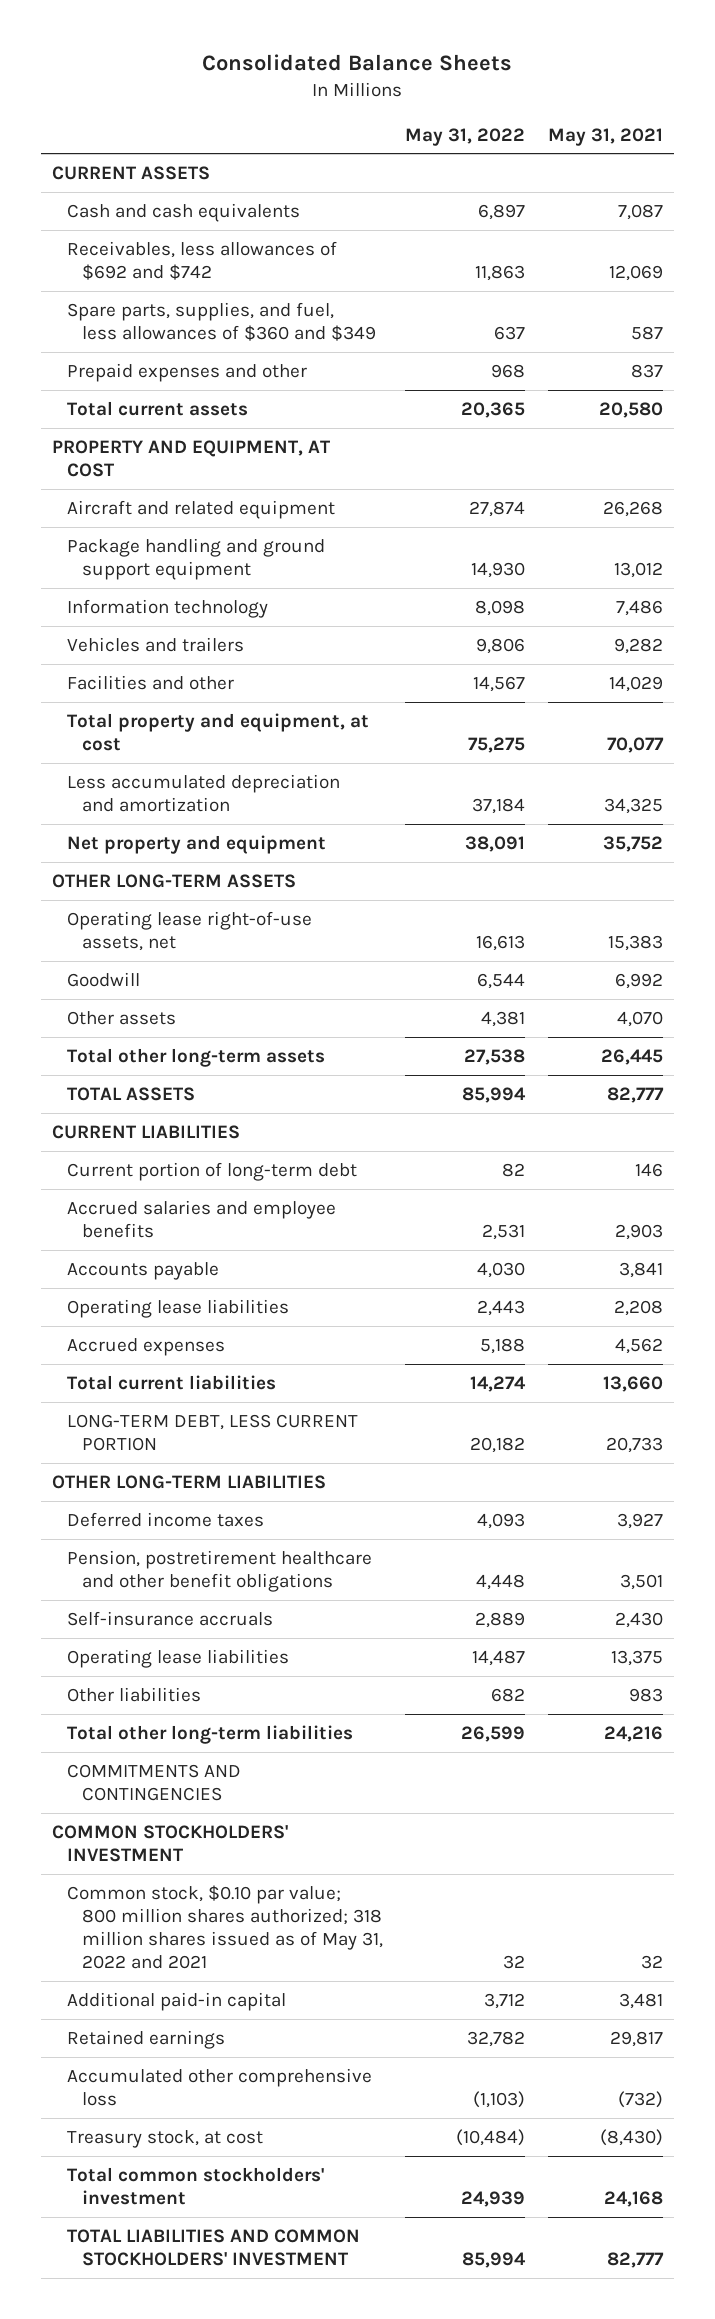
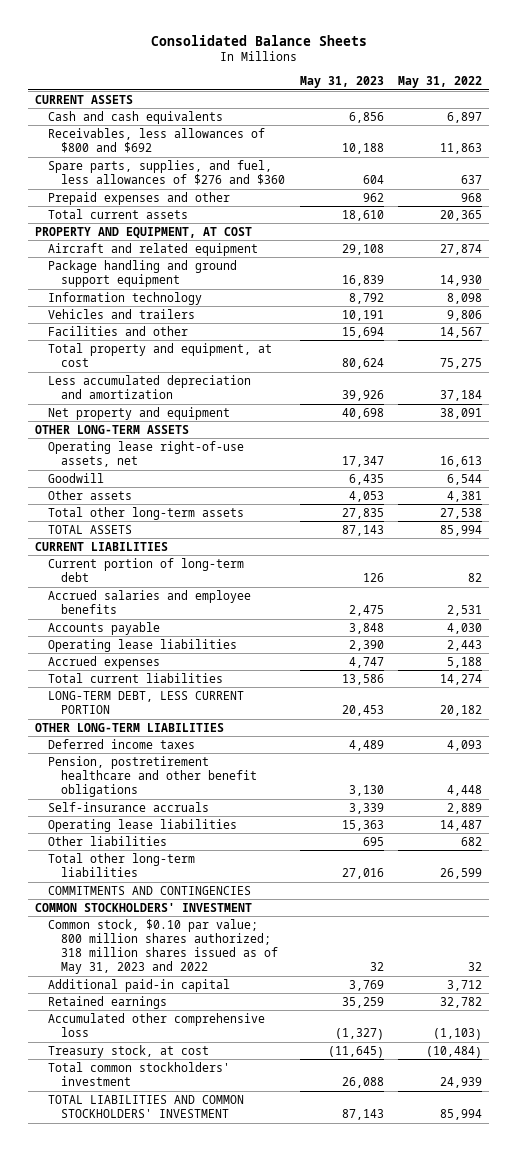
[547,127,663,146] May 31, 2021 -> none
none -> [299,76,384,89] May 31, 2023
[66,240,337,280] Receivables, less allowances of $692 and $742 -> [48,127,266,153] Receivables, less allowances of $800 and $692
[66,301,376,341] Spare parts, supplies, and fuel, less allowances of $360 and $349 -> [48,159,286,185] Spare parts, supplies, and fuel, less allowances of $276 and $360
[66,1884,383,1969] Common stock, $0.10 par value; 800 million shares authorized; 318 million shares issued as of May 31, 2022 and 2021 -> [48,918,279,975] Common stock, $0.10 par value; 800 million shares authorized; 318 million shares issued as of May 31, 2023 and 2022

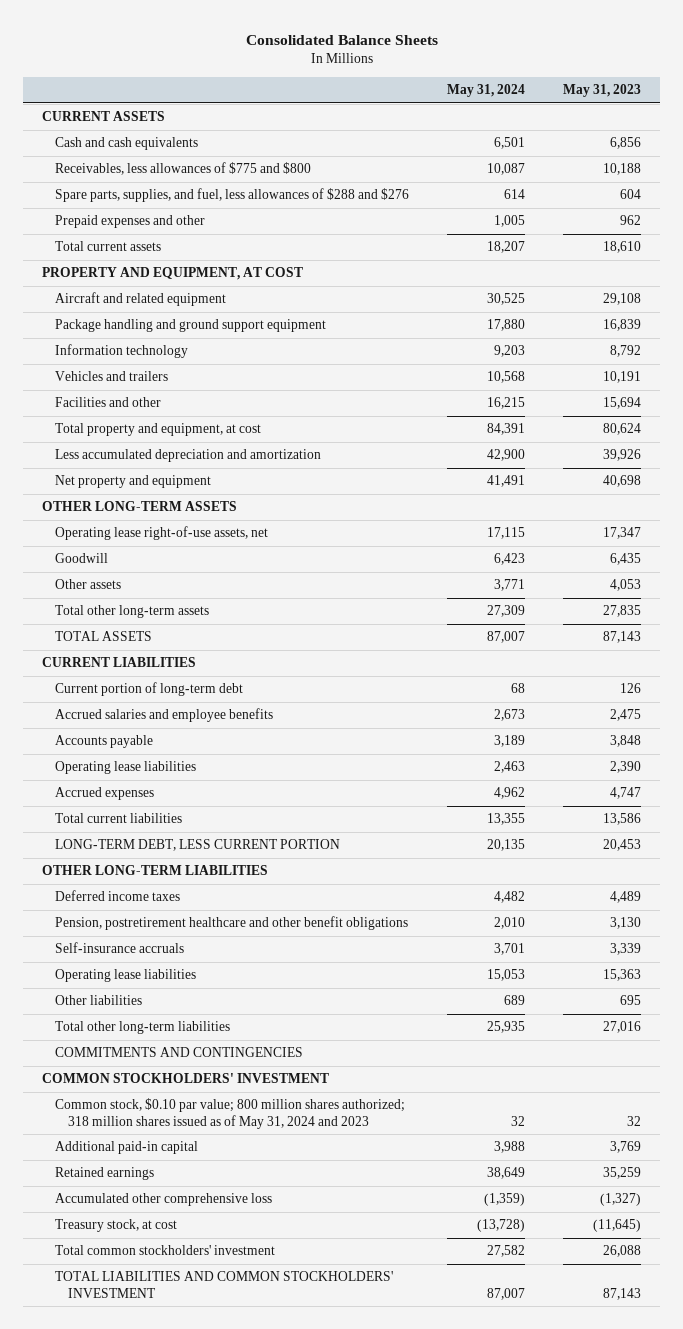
[398,76,483,89] May 31, 2022 -> none
none -> [446,84,525,98] May 31, 2024
[48,127,266,153] Receivables, less allowances of $800 and $692 -> [55,162,312,176] Receivables, less allowances of $775 and $800
[48,159,286,185] Spare parts, supplies, and fuel, less allowances of $276 and $360 -> [55,188,410,203] Spare parts, supplies, and fuel, less allowances of $288 and $276
[48,918,279,975] Common stock, $0.10 par value; 800 million shares authorized; 318 million shares issued as of May 31, 2023 and 2022 -> [55,1098,406,1130] Common stock, $0.10 par value; 800 million shares authorized; 318 million shares issued as of May 31, 2024 and 2023

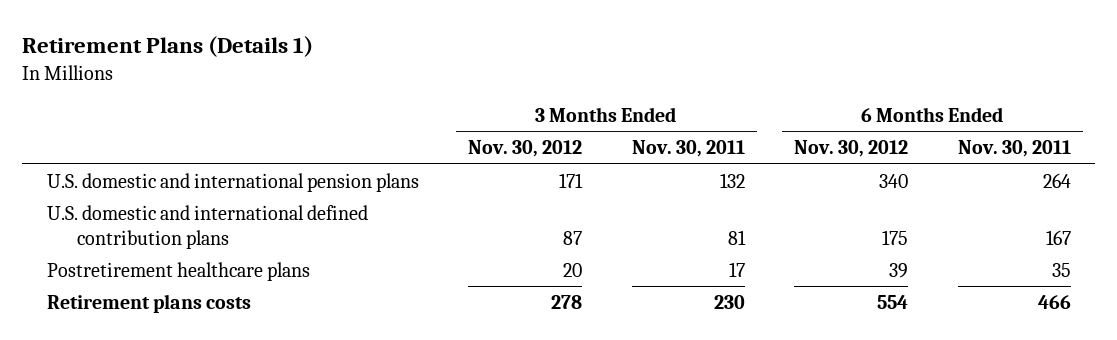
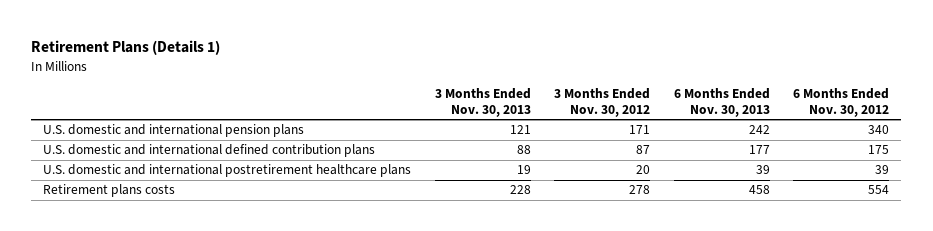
[631,140,745,158] Nov. 30, 2011 -> none
[957,140,1071,158] Nov. 30, 2011 -> none
none -> [434,88,531,117] 3 Months Ended Nov. 30, 2013
none -> [673,88,770,117] 6 Months Ended Nov. 30, 2013
[46,261,310,281] Postretirement healthcare plans -> [43,164,412,178] U.S. domestic and international postretirement healthcare plans

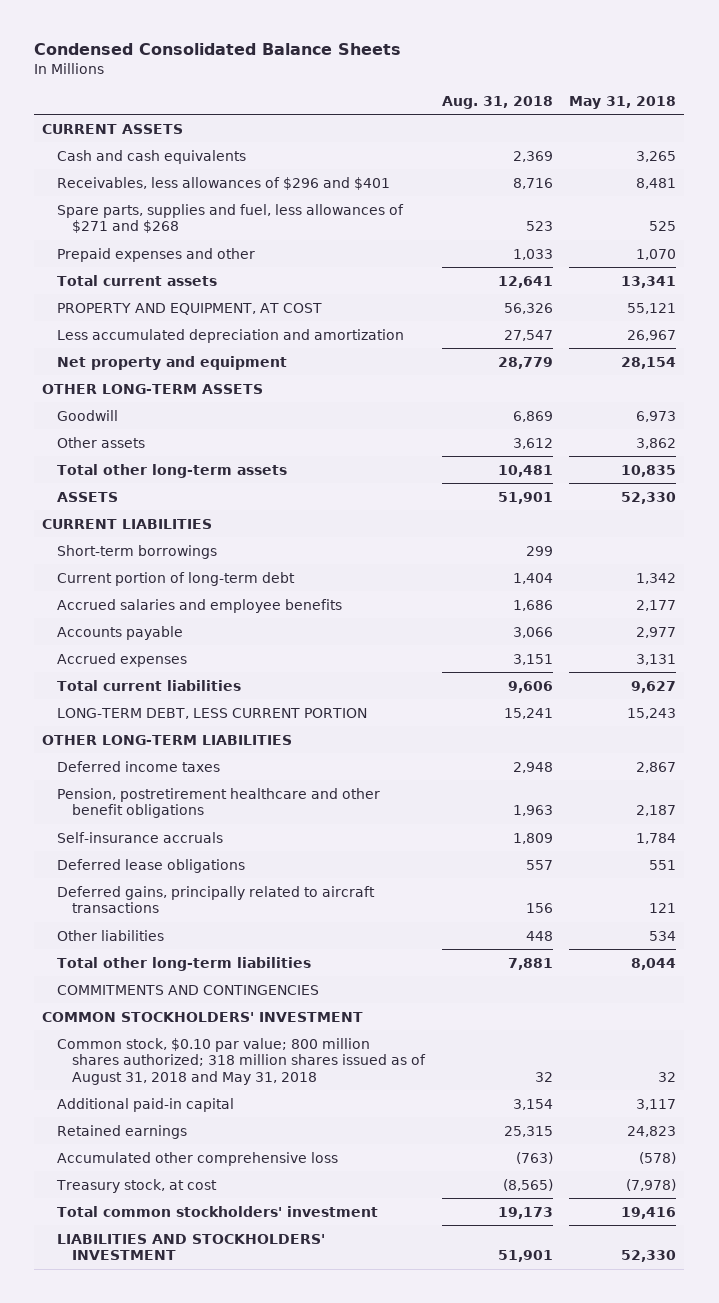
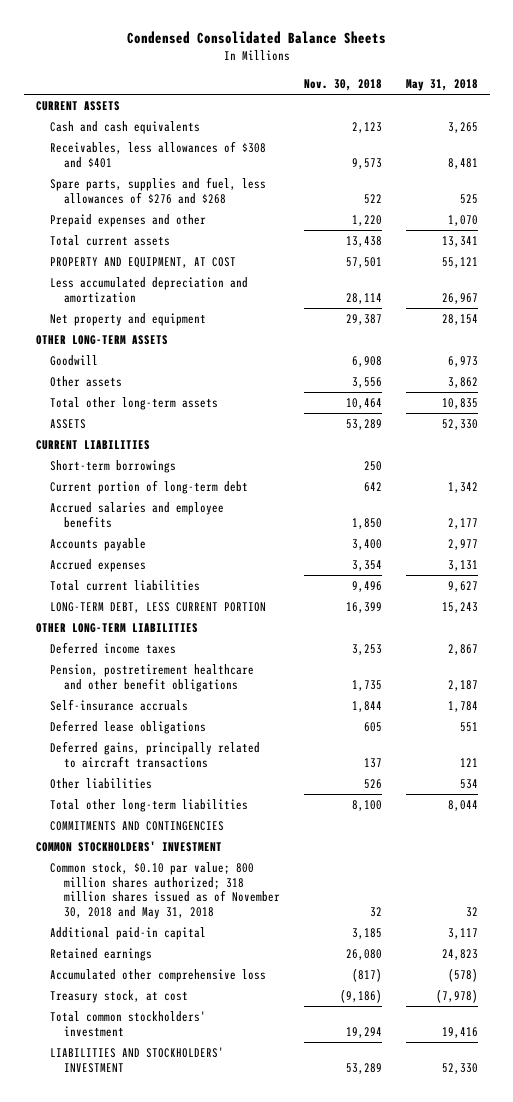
[441,95,553,109] Aug. 31, 2018 -> none
none -> [303,78,382,91] Nov. 30, 2018
[57,176,391,190] Receivables, less allowances of $296 and $401 -> [49,140,266,168] Receivables, less allowances of $308 and $401
[57,203,405,234] Spare parts, supplies and fuel, less allowances of $271 and $268 -> [49,176,266,204] Spare parts, supplies and fuel, less allowances of $276 and $268
[57,1037,427,1085] Common stock, $0.10 par value; 800 million shares authorized; 318 million shares issued as of August 31, 2018 and May 31, 2018 -> [49,861,280,919] Common stock, $0.10 par value; 800 million shares authorized; 318 million shares issued as of November 30, 2018 and May 31, 2018

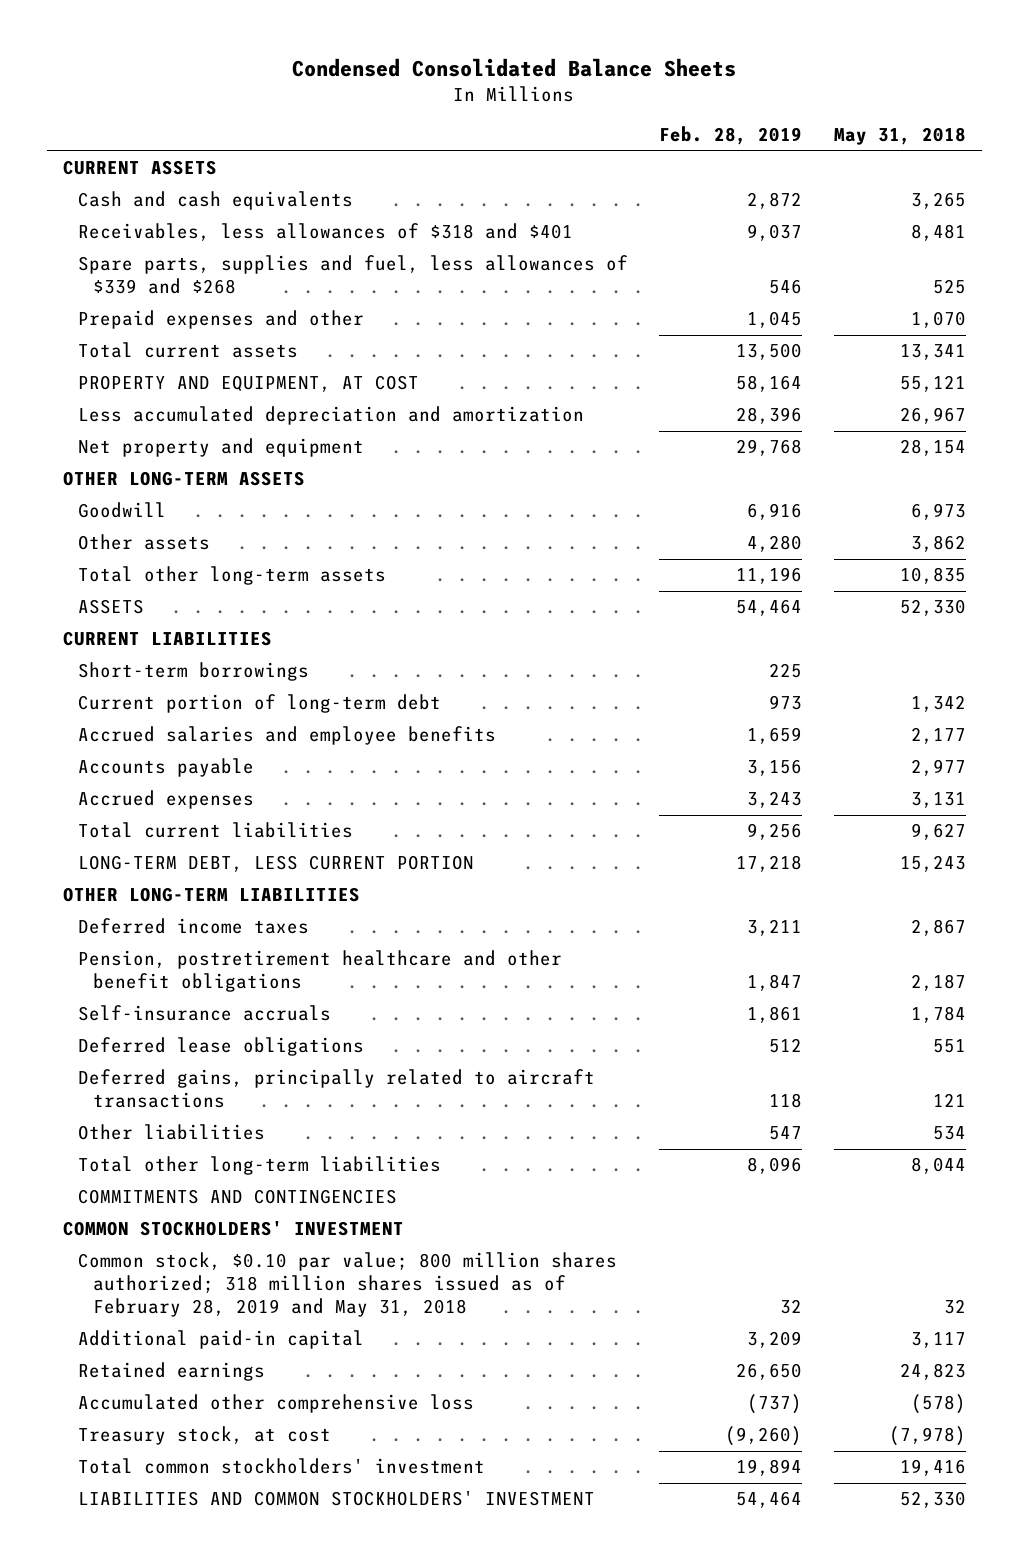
[303,78,382,91] Nov. 30, 2018 -> none
none -> [659,126,803,146] Feb. 28, 2019
[49,140,266,168] Receivables, less allowances of $308 and $401 -> [77,223,573,242] Receivables, less allowances of $318 and $401
[49,176,266,204] Spare parts, supplies and fuel, less allowances of $276 and $268 -> [77,255,628,295] Spare parts, supplies and fuel, less allowances of $339 and $268
[49,861,280,919] Common stock, $0.10 par value; 800 million shares authorized; 318 million shares issued as of November 30, 2018 and May 31, 2018 -> [77,1252,617,1318] Common stock, $0.10 par value; 800 million shares authorized; 318 million shares issued as of February 28, 2019 and May 31, 2018
[49,1046,224,1073] LIABILITIES AND STOCKHOLDERS' INVESTMENT -> [77,1491,595,1507] LIABILITIES AND COMMON STOCKHOLDERS' INVESTMENT

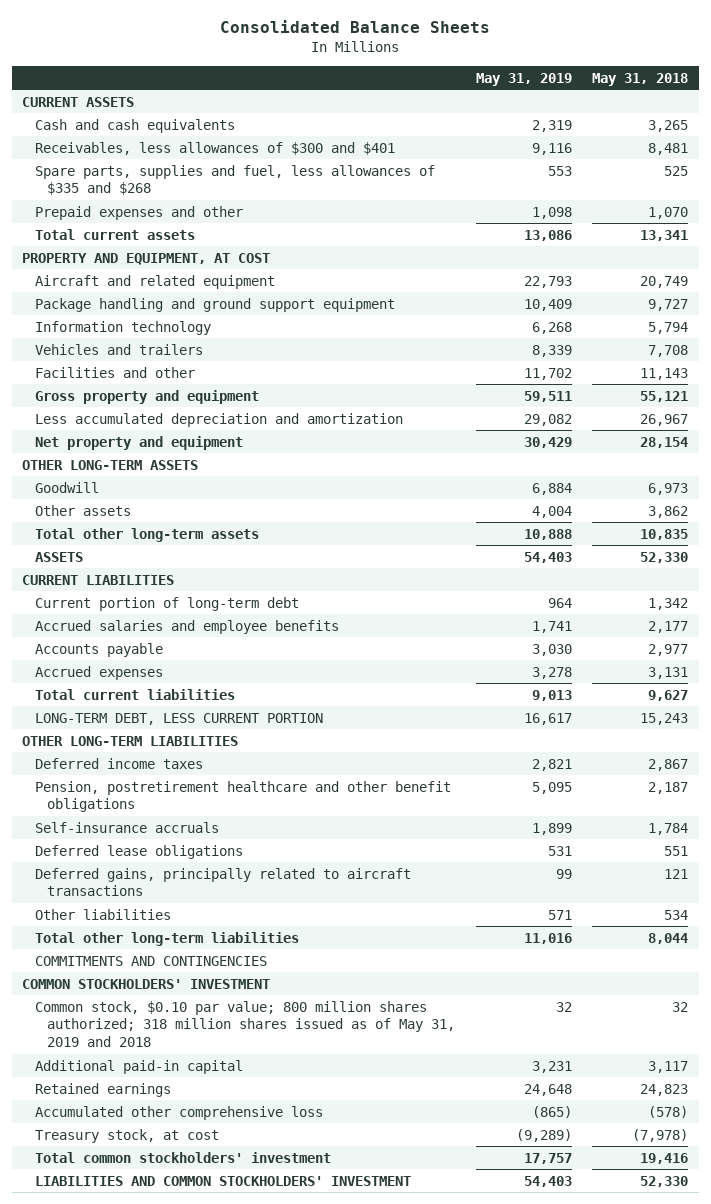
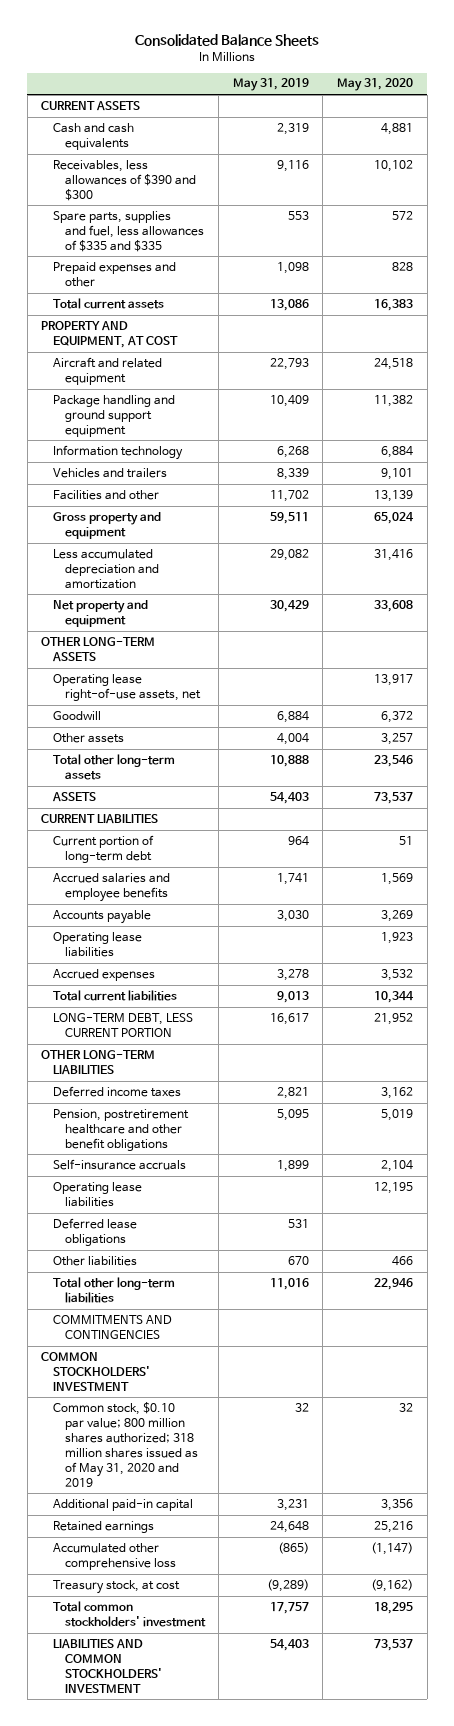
[592,72,689,86] May 31, 2018 -> none
none -> [336,78,413,92] May 31, 2020
[34,141,395,155] Receivables, less allowances of $300 and $401 -> [53,159,196,201] Receivables, less allowances of $390 and $300
[34,164,435,196] Spare parts, supplies and fuel, less allowances of $335 and $268 -> [53,210,204,252] Spare parts, supplies and fuel, less allowances of $335 and $335
none -> [53,673,201,701] Operating lease right-of-use assets, net
none -> [53,931,143,957] Operating lease liabilities
none -> [53,1181,143,1207] Operating lease liabilities
[34,867,411,897] Deferred gains, principally related to aircraft transactions -> none
[547,909,572,920] 571 -> [287,1255,309,1265] 670
[34,1000,455,1047] Common stock, $0.10 par value; 800 million shares authorized; 318 million shares issued as of May 31, 2019 and 2018 -> [53,1401,198,1487] Common stock, $0.10 par value; 800 million shares authorized; 318 million shares issued as of May 31, 2020 and 2019

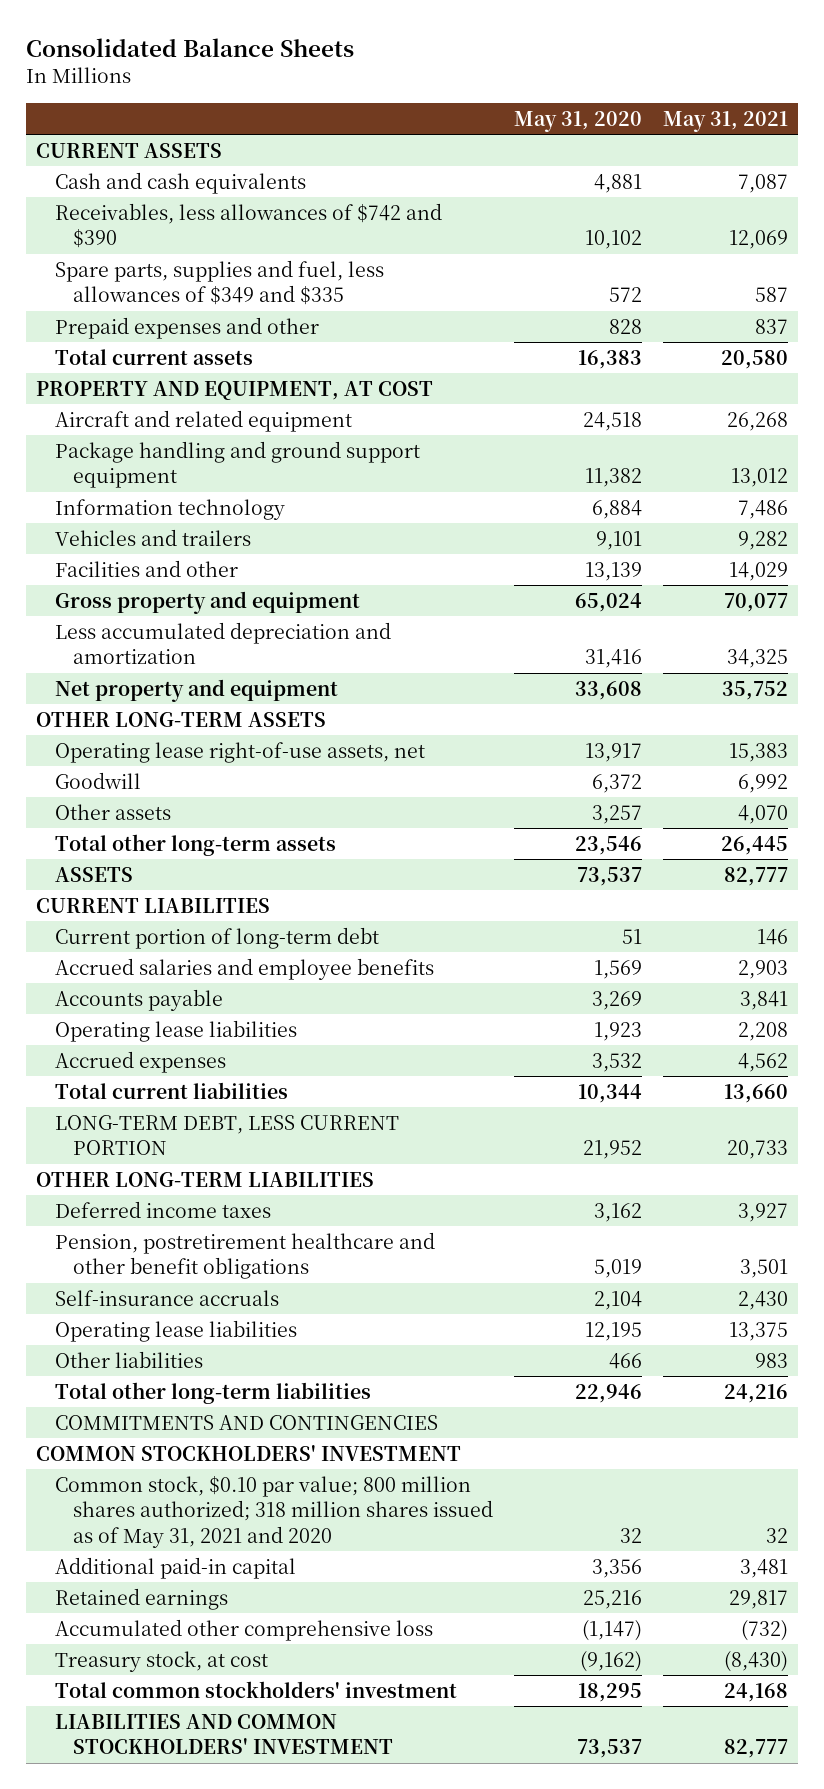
[232,78,309,92] May 31, 2019 -> none
none -> [662,110,788,132] May 31, 2021
[53,159,196,201] Receivables, less allowances of $390 and $300 -> [54,202,442,249] Receivables, less allowances of $742 and $390
[53,210,204,252] Spare parts, supplies and fuel, less allowances of $335 and $335 -> [54,259,384,306] Spare parts, supplies and fuel, less allowances of $349 and $335
[53,1217,138,1246] Deferred lease obligations -> none
[53,1401,198,1487] Common stock, $0.10 par value; 800 million shares authorized; 318 million shares issued as of May 31, 2020 and 2019 -> [54,1475,493,1548] Common stock, $0.10 par value; 800 million shares authorized; 318 million shares issued as of May 31, 2021 and 2020

